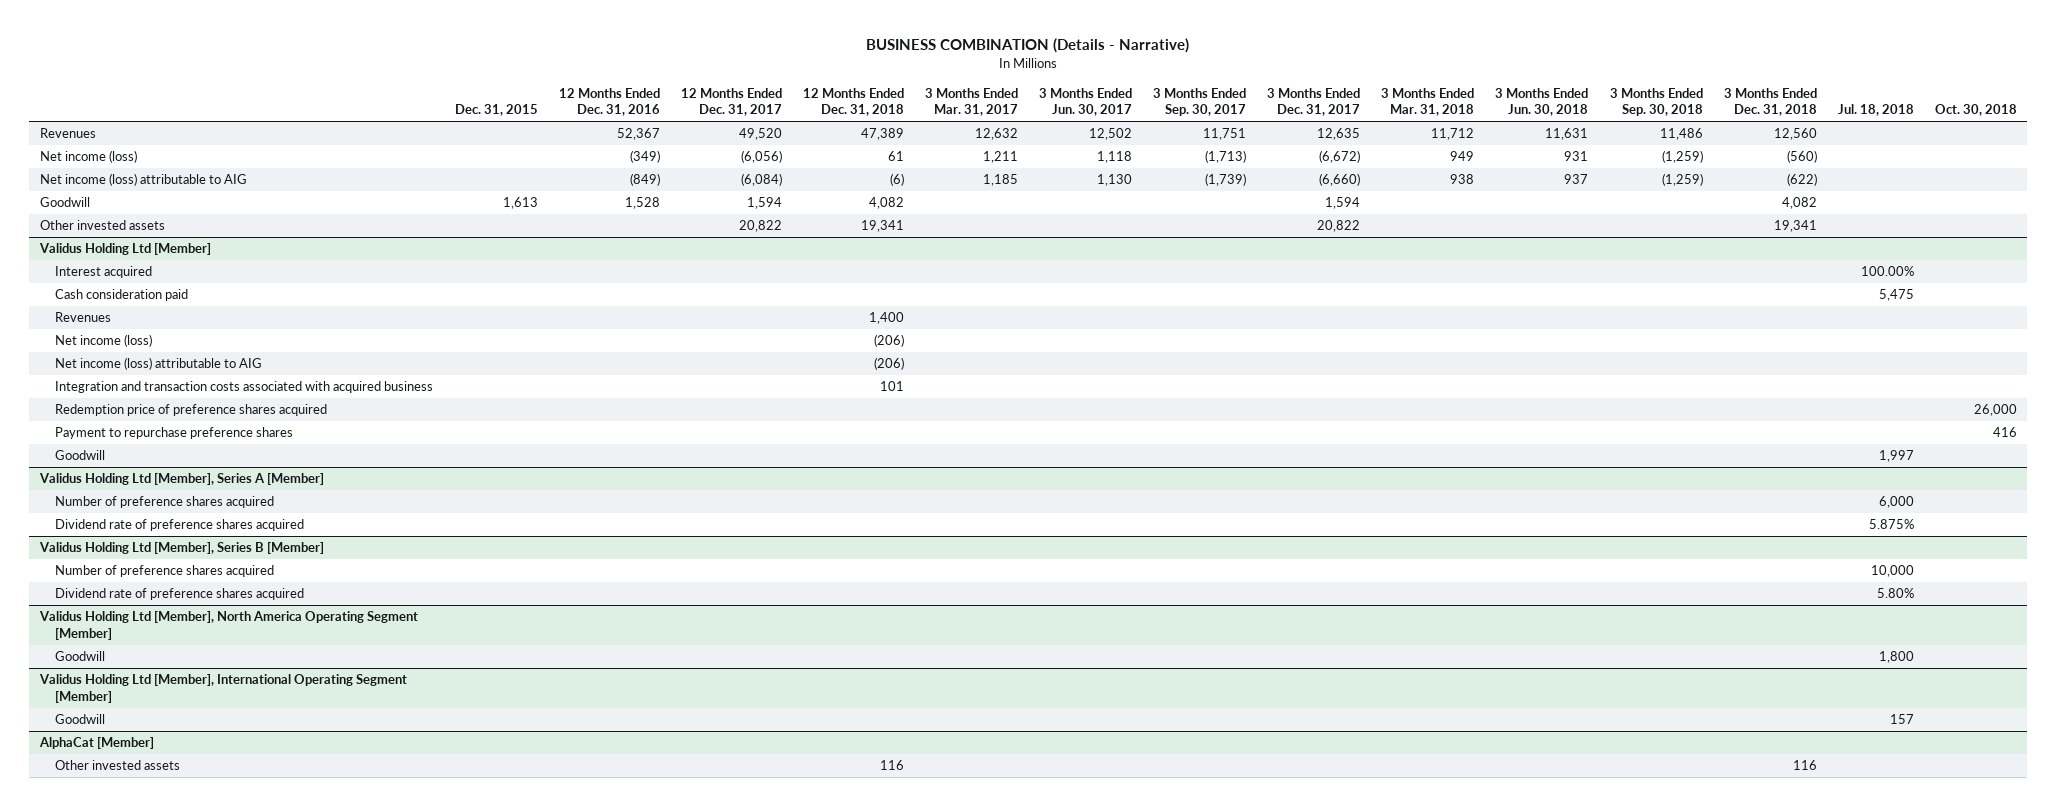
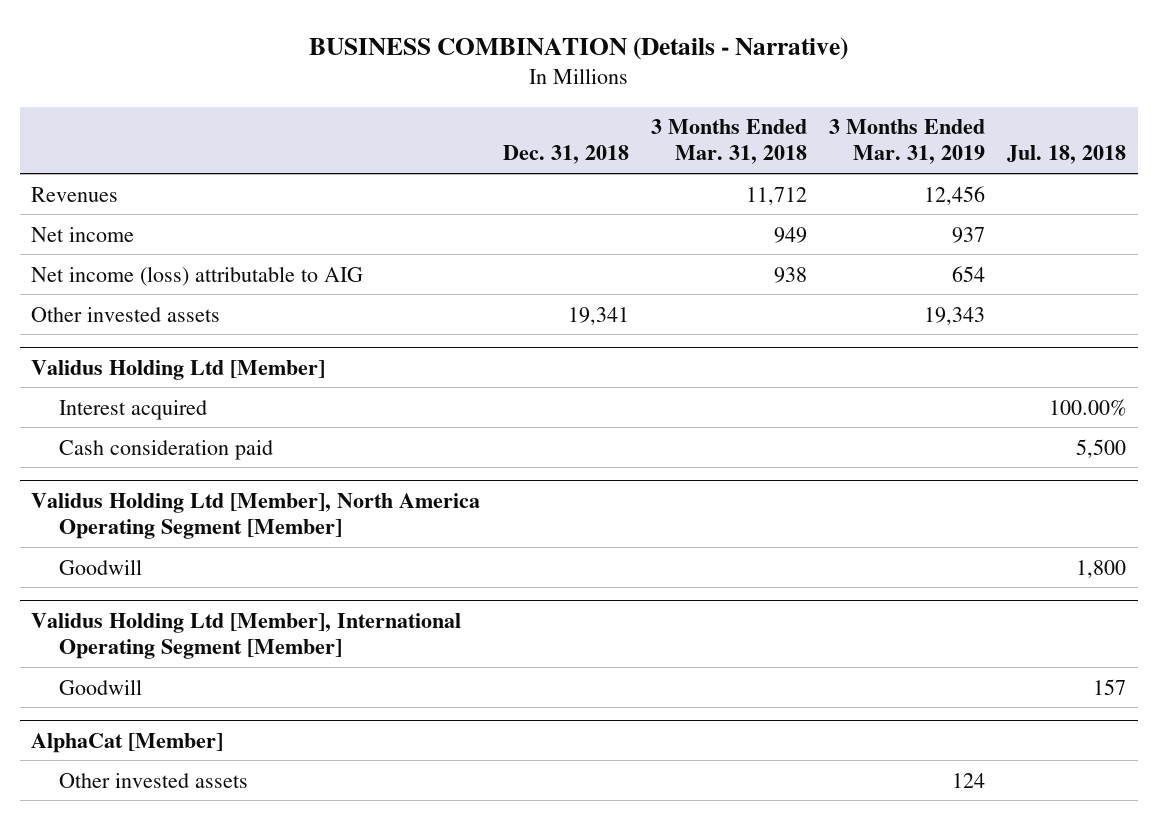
[454,104,538,117] Dec. 31, 2015 -> none
[558,87,660,117] 12 Months Ended Dec. 31, 2016 -> none
[680,87,782,117] 12 Months Ended Dec. 31, 2017 -> none
[802,87,904,117] 12 Months Ended Dec. 31, 2018 -> none
[924,87,1018,117] 3 Months Ended Mar. 31, 2017 -> none
[1039,87,1133,117] 3 Months Ended Jun. 30, 2017 -> none
[1153,87,1247,117] 3 Months Ended Sep. 30, 2017 -> none
[1267,87,1361,117] 3 Months Ended Dec. 31, 2017 -> none
[1495,87,1589,117] 3 Months Ended Jun. 30, 2018 -> none
[1609,87,1703,117] 3 Months Ended Sep. 30, 2018 -> none
[1723,87,1817,117] 3 Months Ended Dec. 31, 2018 -> none
[1934,104,2017,117] Oct. 30, 2018 -> none
none -> [502,145,629,165] Dec. 31, 2018
none -> [829,119,986,165] 3 Months Ended Mar. 31, 2019
[40,150,138,164] Net income (loss) -> [31,226,135,242] Net income
[40,197,91,208] Goodwill -> none
[55,312,112,323] Revenues -> none
[55,334,153,348] Net income (loss) -> none
[55,357,263,371] Net income (loss) attributable to AIG -> none
[55,381,434,394] Integration and transaction costs associated with acquired business -> none
[55,404,328,417] Redemption price of preference shares acquired -> none
[55,427,294,440] Payment to repurchase preference shares -> none
[55,450,106,461] Goodwill -> none
[39,473,325,486] Validus Holding Ltd [Member], Series A [Member] -> none
[55,496,275,509] Number of preference shares acquired -> none
[55,519,305,532] Dividend rate of preference shares acquired -> none
[39,542,325,555] Validus Holding Ltd [Member], Series B [Member] -> none
[55,565,275,578] Number of preference shares acquired -> none
[55,588,305,601] Dividend rate of preference shares acquired -> none
[1878,289,1914,302] 5,475 -> [1076,438,1127,458] 5,500

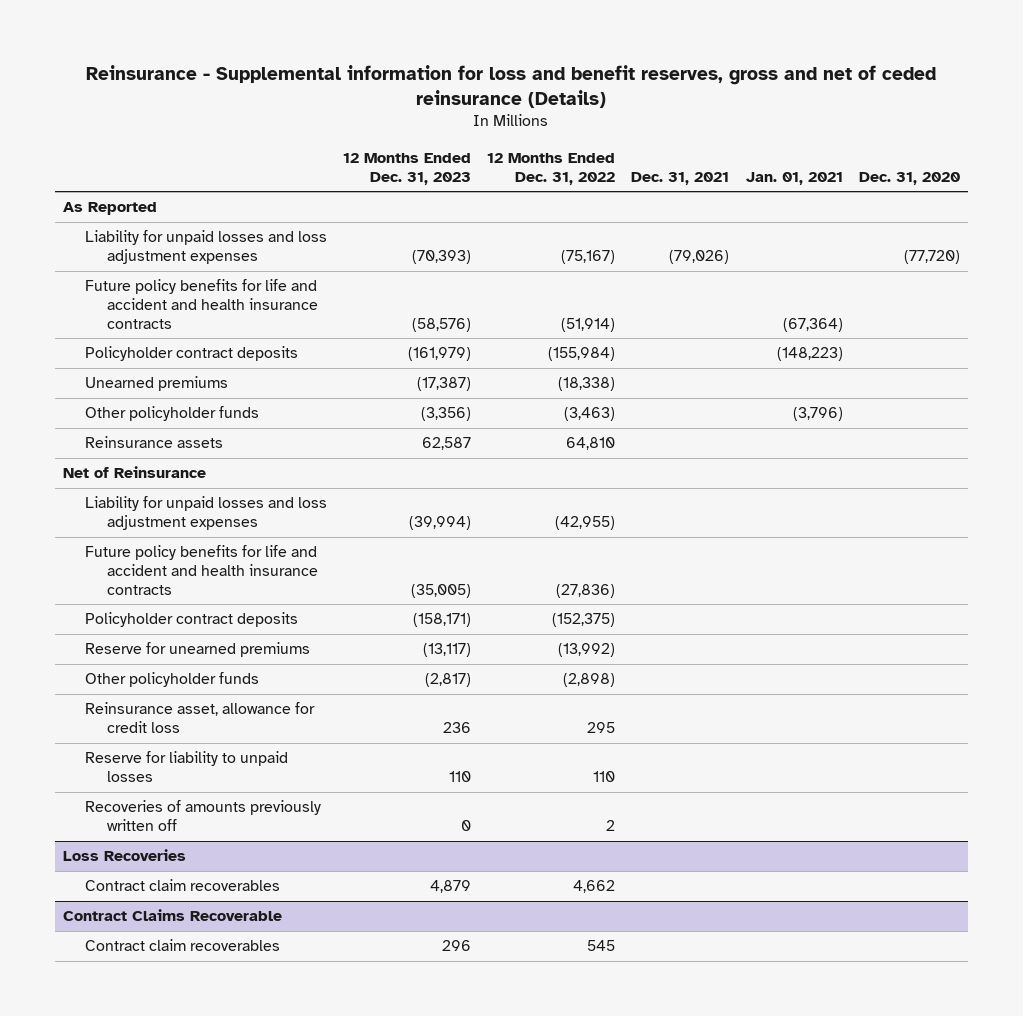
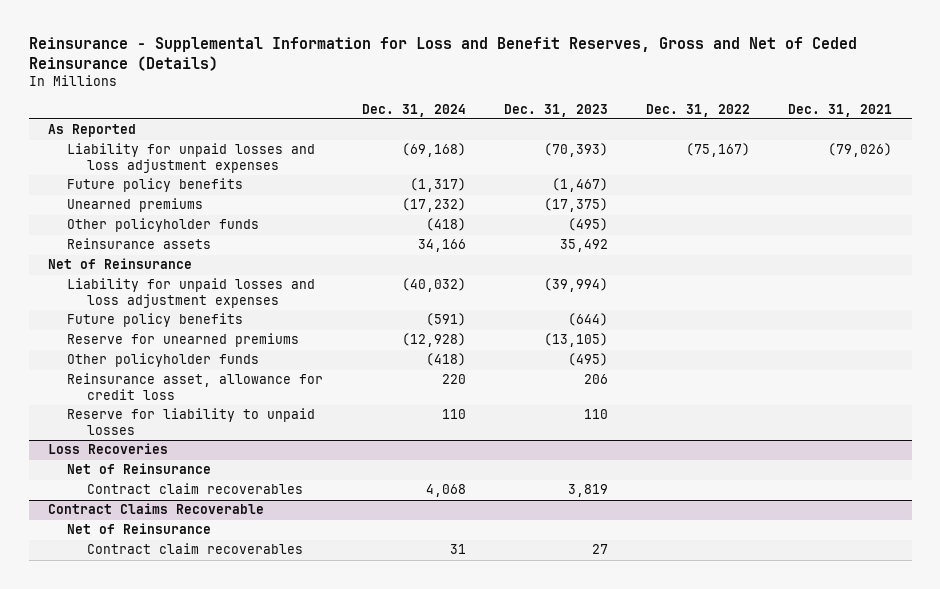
[86,64,937,108] Reinsurance - Supplemental information for loss and benefit reserves, gross and net of ceded reinsurance (Details) -> [28,36,857,71] Reinsurance - Supplemental Information for Loss and Benefit Reserves, Gross and Net of Ceded Reinsurance (Details)
[342,152,471,185] 12 Months Ended Dec. 31, 2023 -> none
[487,152,616,185] 12 Months Ended Dec. 31, 2022 -> none
[745,171,843,185] Jan. 01, 2021 -> none
[858,171,960,185] Dec. 31, 2020 -> none
none -> [361,103,466,117] Dec. 31, 2024
none -> [503,103,608,117] Dec. 31, 2023
none -> [646,103,751,117] Dec. 31, 2022
[84,346,298,362] Policyholder contract deposits -> none
[84,279,318,329] Future policy benefits for life and accident and health insurance contracts -> [67,178,244,193] Future policy benefits
[84,612,298,628] Policyholder contract deposits -> none
[84,545,318,595] Future policy benefits for life and accident and health insurance contracts -> [67,313,244,328] Future policy benefits
[84,800,321,832] Recoveries of amounts previously written off -> none
none -> [67,463,212,475] Net of Reinsurance
none -> [67,523,212,535] Net of Reinsurance

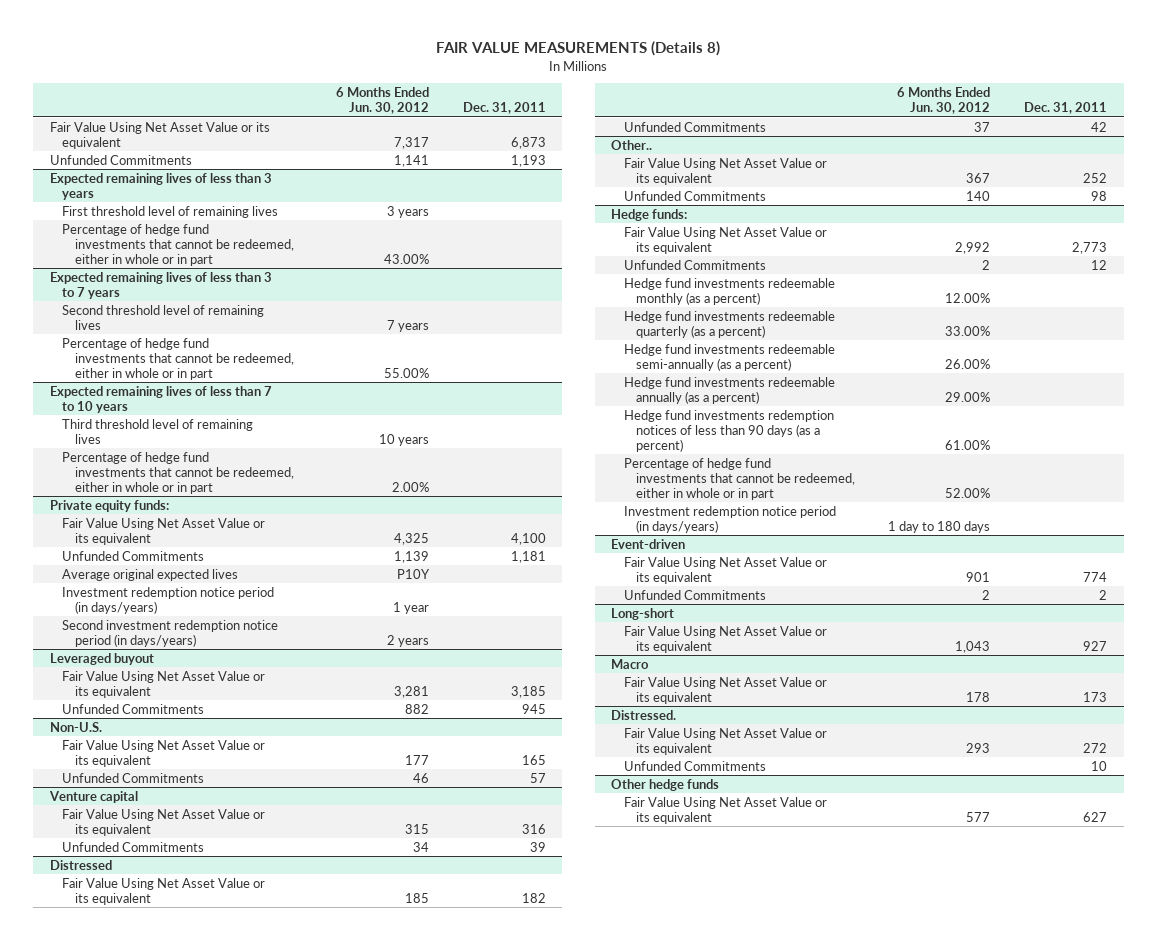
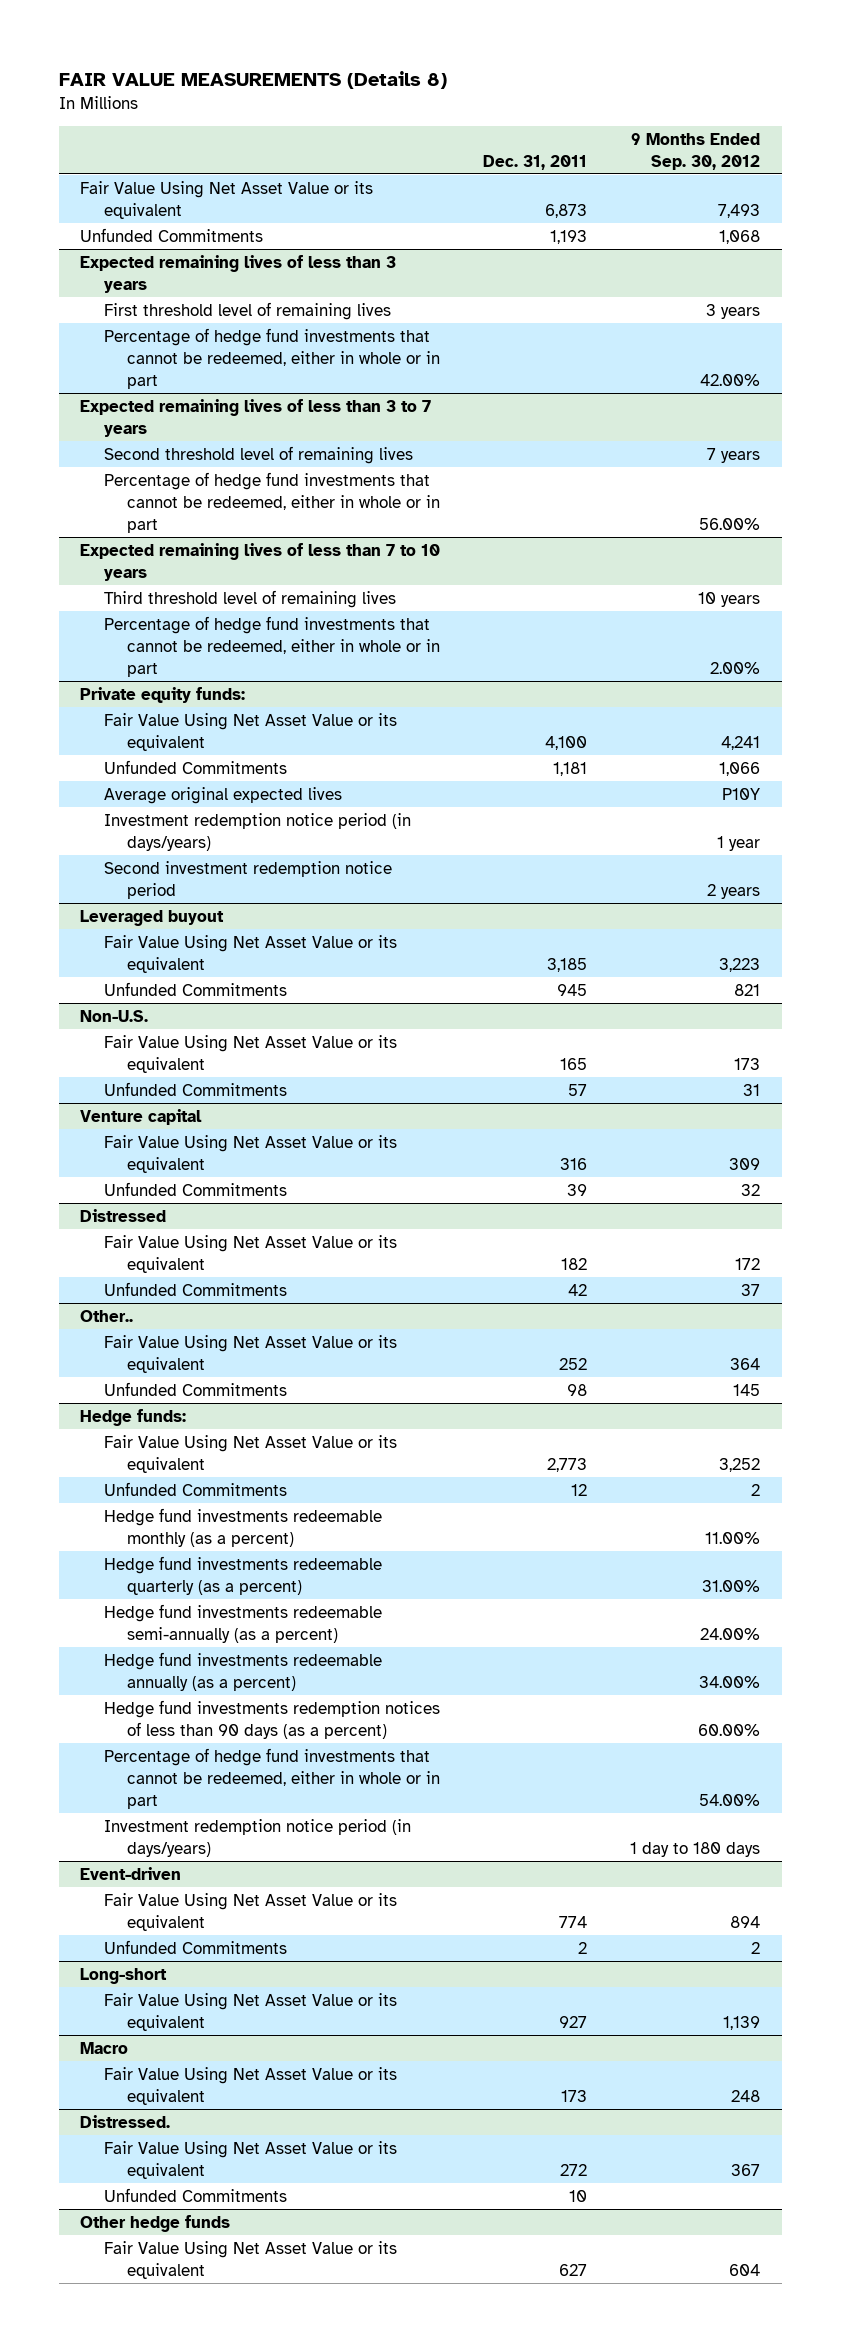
[336,87,430,115] 6 Months Ended Jun. 30, 2012 -> none
none -> [631,132,761,170] 9 Months Ended Sep. 30, 2012
[62,619,279,647] Second investment redemption notice period (in days/years) -> [103,860,392,899] Second investment redemption notice period

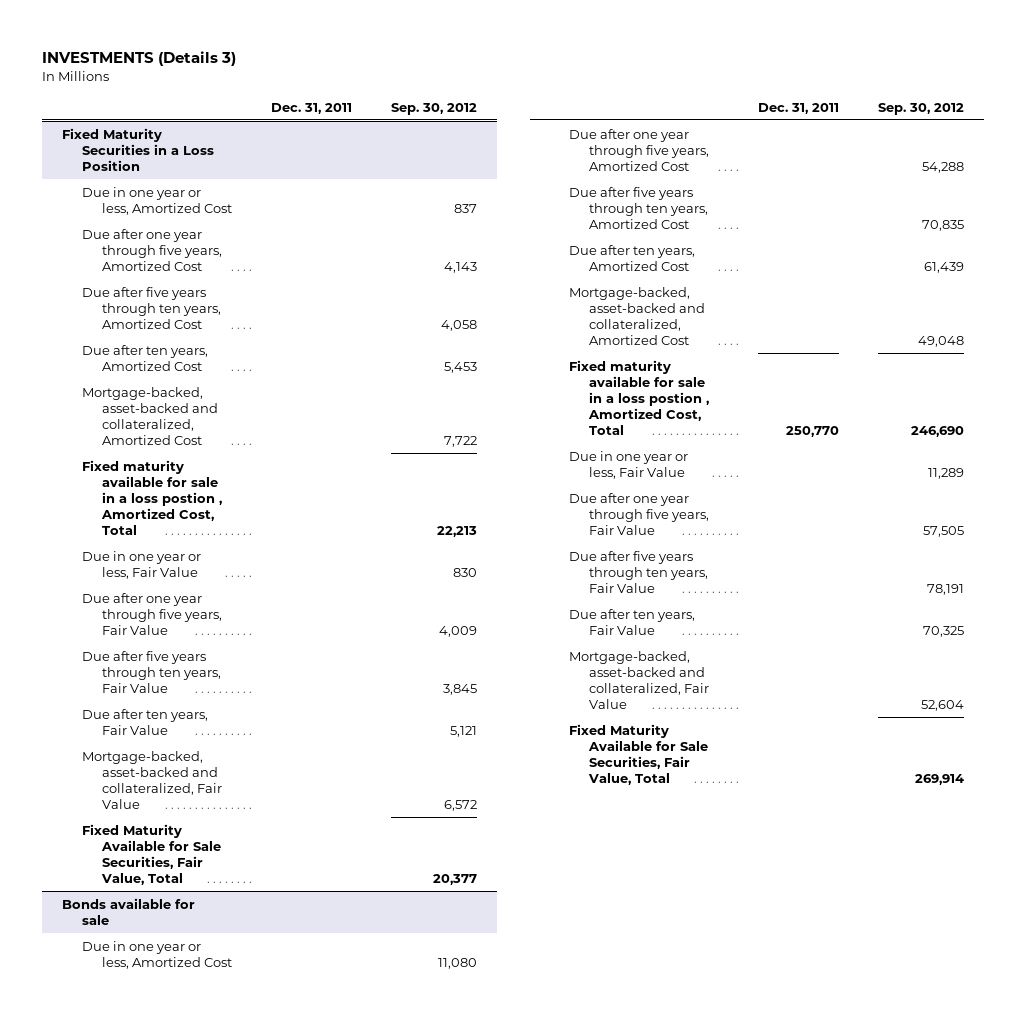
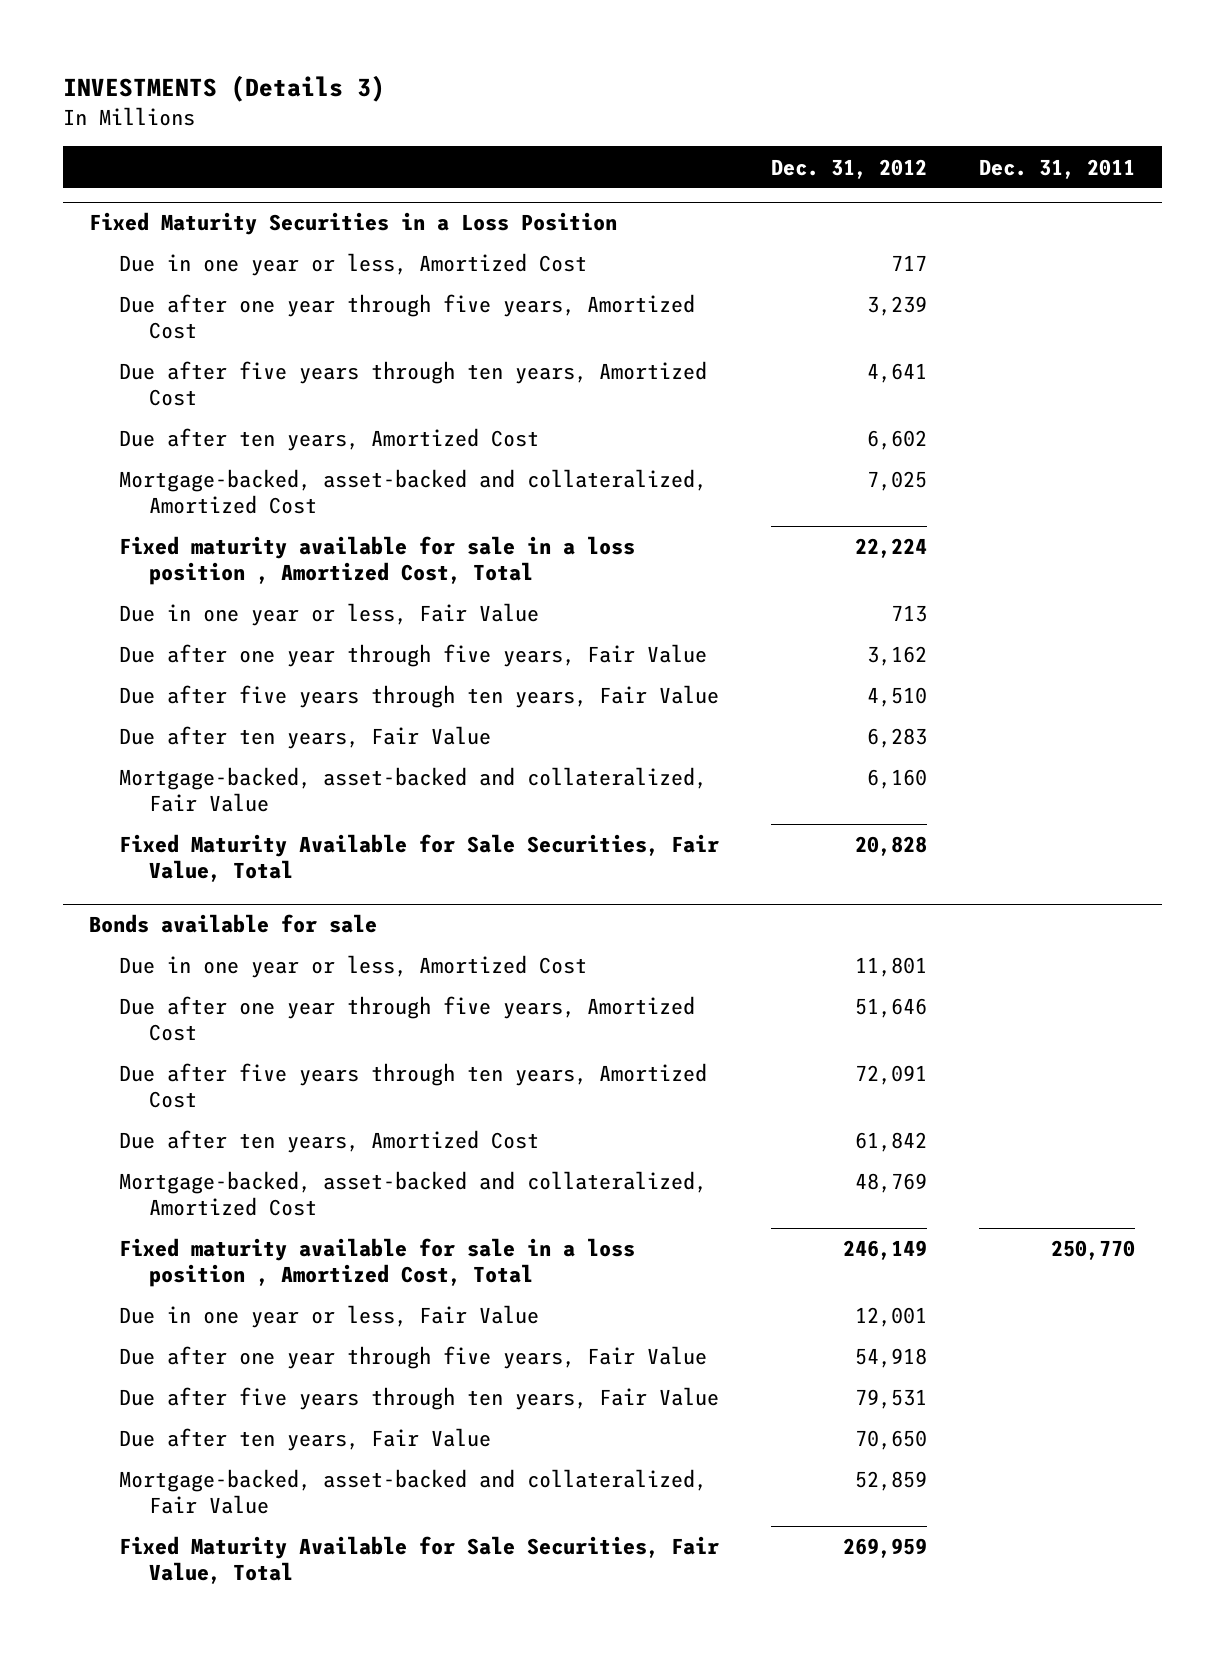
[391,102,478,115] Sep. 30, 2012 -> none
none -> [771,158,928,179] Dec. 31, 2012
[81,459,223,536] Fixed maturity available for sale in a loss postion , Amortized Cost, Total -> [118,536,635,586] Fixed maturity available for sale in a loss position , Amortized Cost, Total
[569,359,710,436] Fixed maturity available for sale in a loss postion , Amortized Cost, Total -> [118,1238,635,1288] Fixed maturity available for sale in a loss position , Amortized Cost, Total

